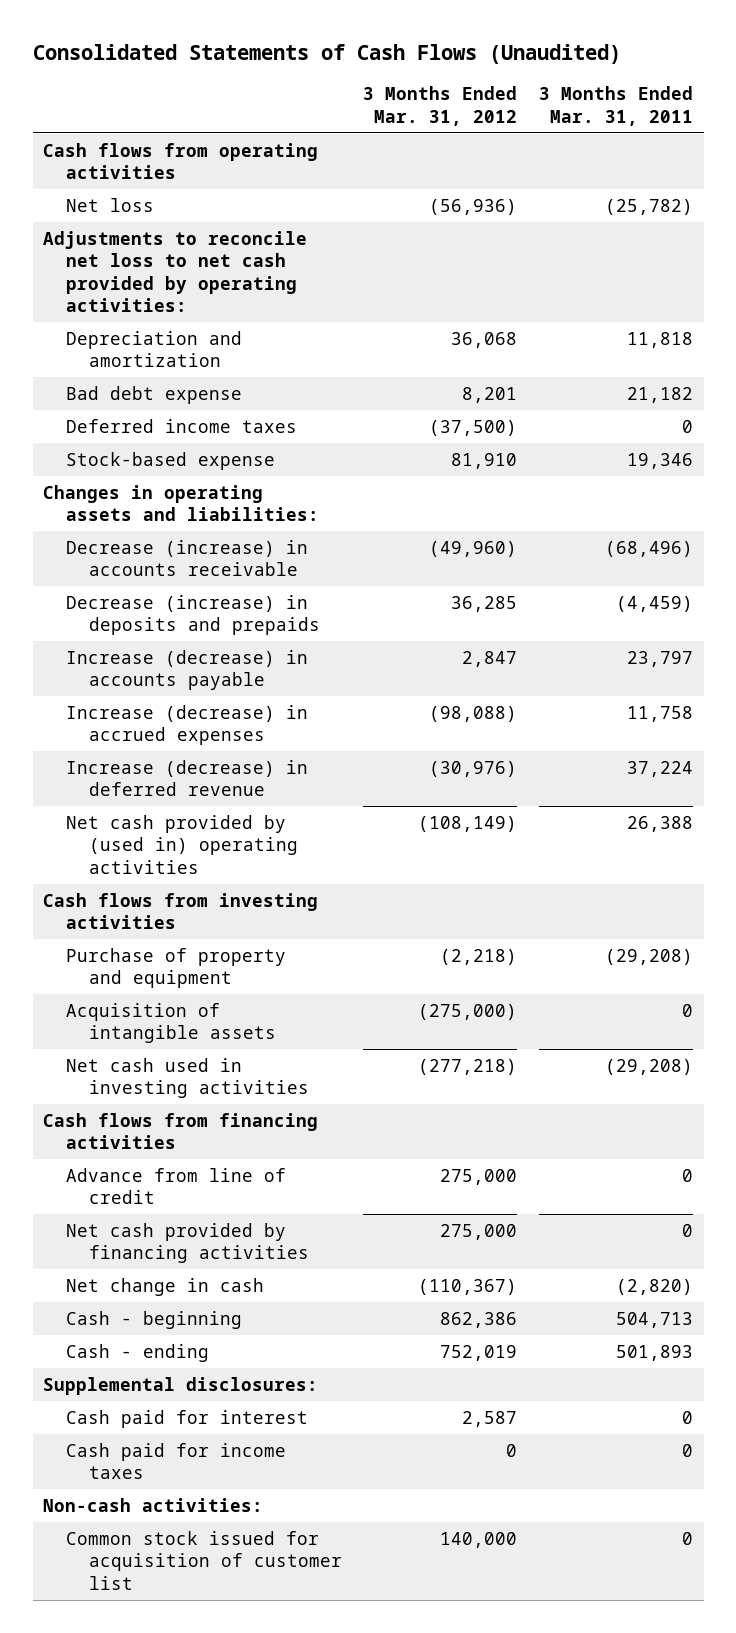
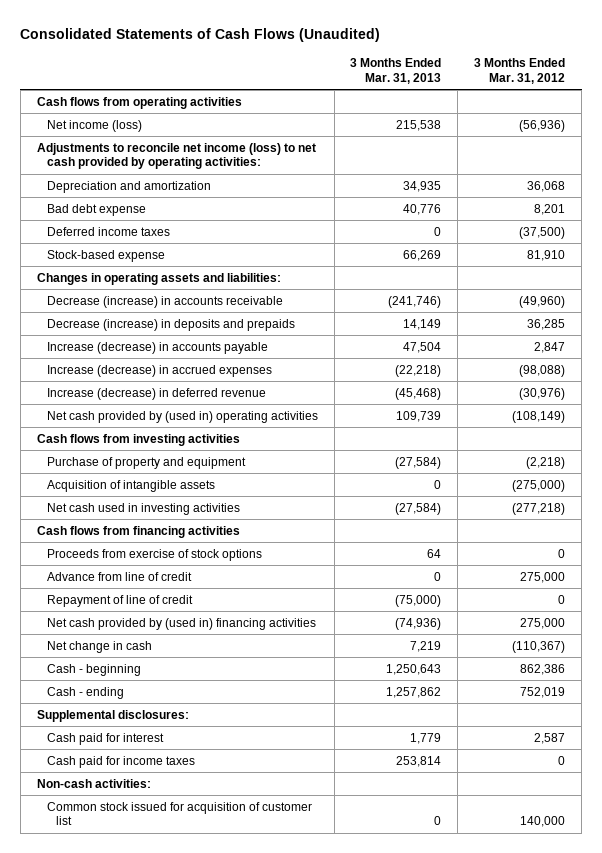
[539,86,694,126] 3 Months Ended Mar. 31, 2011 -> none
none -> [350,58,442,84] 3 Months Ended Mar. 31, 2013
[66,197,155,212] Net loss -> [46,119,142,132] Net income (loss)
[43,230,308,313] Adjustments to reconcile net loss to net cash provided by operating activities: -> [36,142,316,170] Adjustments to reconcile net income (loss) to net cash provided by operating activities:
none -> [46,548,262,561] Proceeds from exercise of stock options
none -> [46,594,193,607] Repayment of line of credit
[66,1222,309,1264] Net cash provided by financing activities -> [46,617,316,630] Net cash provided by (used in) financing activities

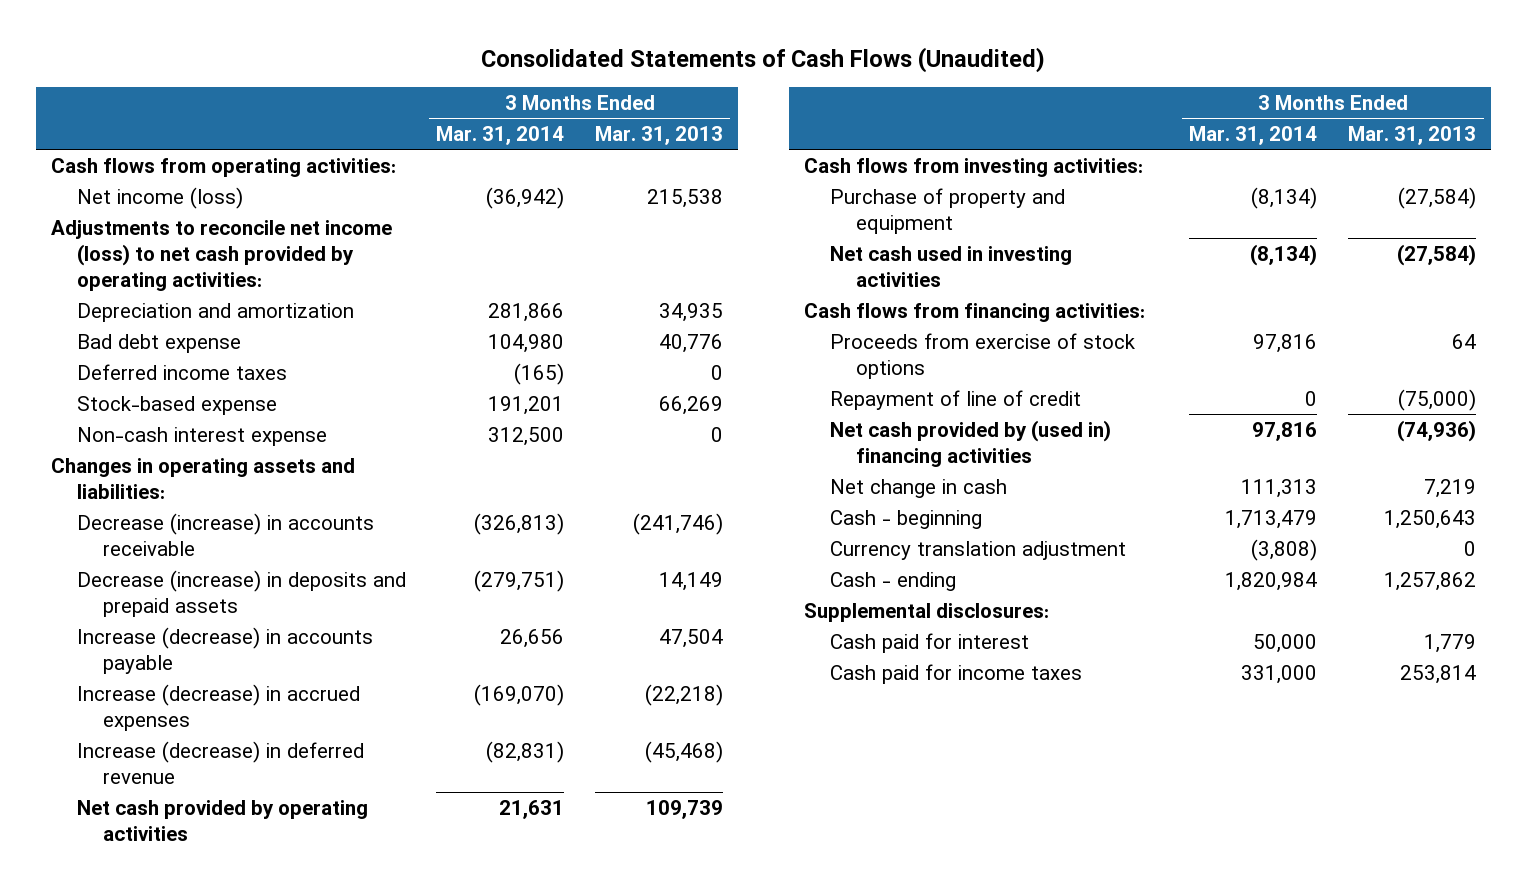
[474,58,566,84] 3 Months Ended Mar. 31, 2012 -> none
none -> [436,125,565,145] Mar. 31, 2014
[36,96,242,109] Cash flows from operating activities -> [50,157,396,177] Cash flows from operating activities:
none -> [76,426,327,446] Non-cash interest expense
[46,318,295,331] Decrease (increase) in deposits and prepaids -> [76,569,406,617] Decrease (increase) in deposits and prepaid assets
[46,410,318,423] Net cash provided by (used in) operating activities -> [76,799,368,841] Net cash provided by operating activities
[36,433,240,446] Cash flows from investing activities -> [803,157,1143,177] Cash flows from investing activities:
[46,479,215,492] Acquisition of intangible assets -> none
[36,525,240,538] Cash flows from financing activities -> [803,302,1145,322] Cash flows from financing activities:
[46,571,192,581] Advance from line of credit -> none
none -> [829,540,1126,560] Currency translation adjustment
[36,778,151,788] Non-cash activities: -> none
[46,801,312,826] Common stock issued for acquisition of customer list -> none

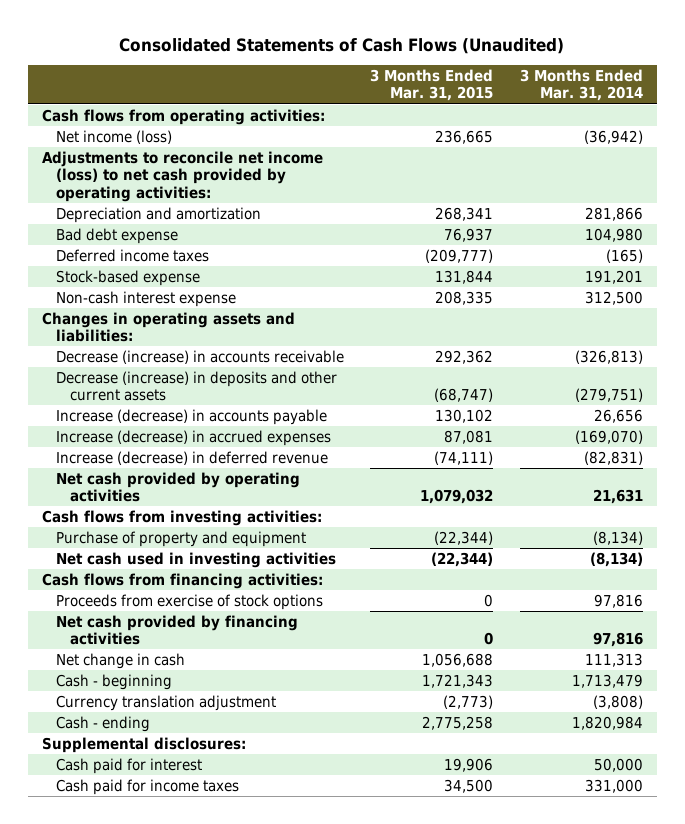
[594,125,723,145] Mar. 31, 2013 -> none
none -> [370,69,494,102] 3 Months Ended Mar. 31, 2015
[76,569,406,617] Decrease (increase) in deposits and prepaid assets -> [55,370,337,402] Decrease (increase) in deposits and other current assets
[829,389,1081,410] Repayment of line of credit -> none
[829,419,1111,467] Net cash provided by (used in) financing activities -> [55,614,298,646] Net cash provided by financing activities

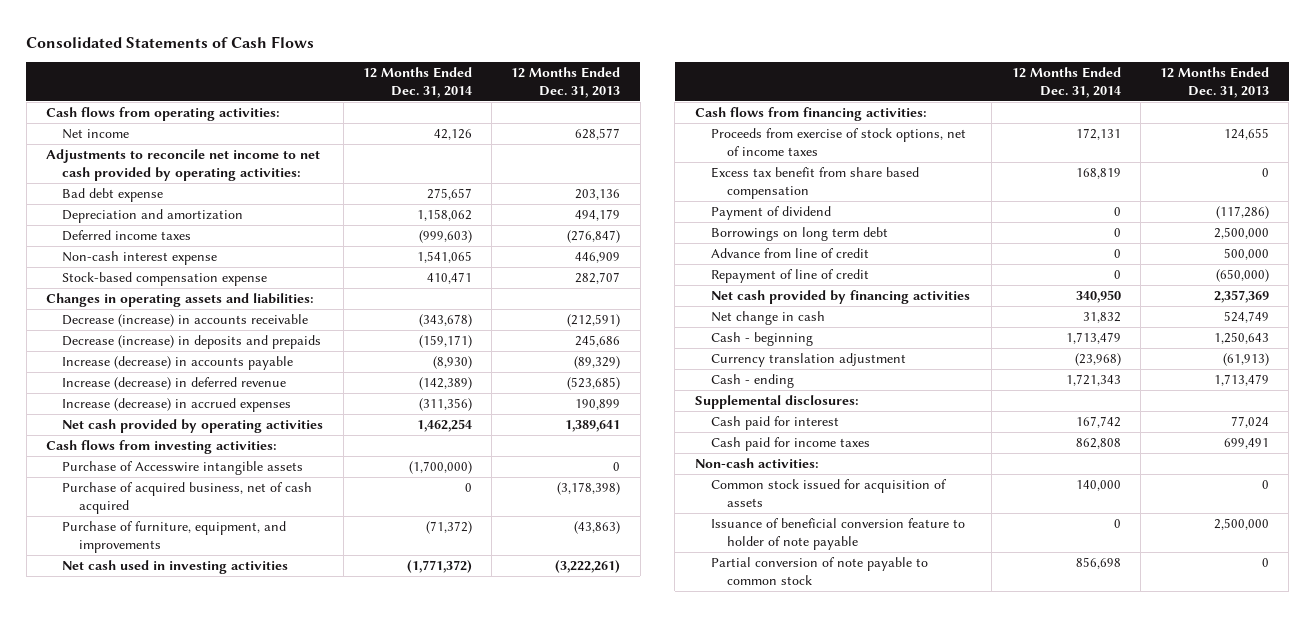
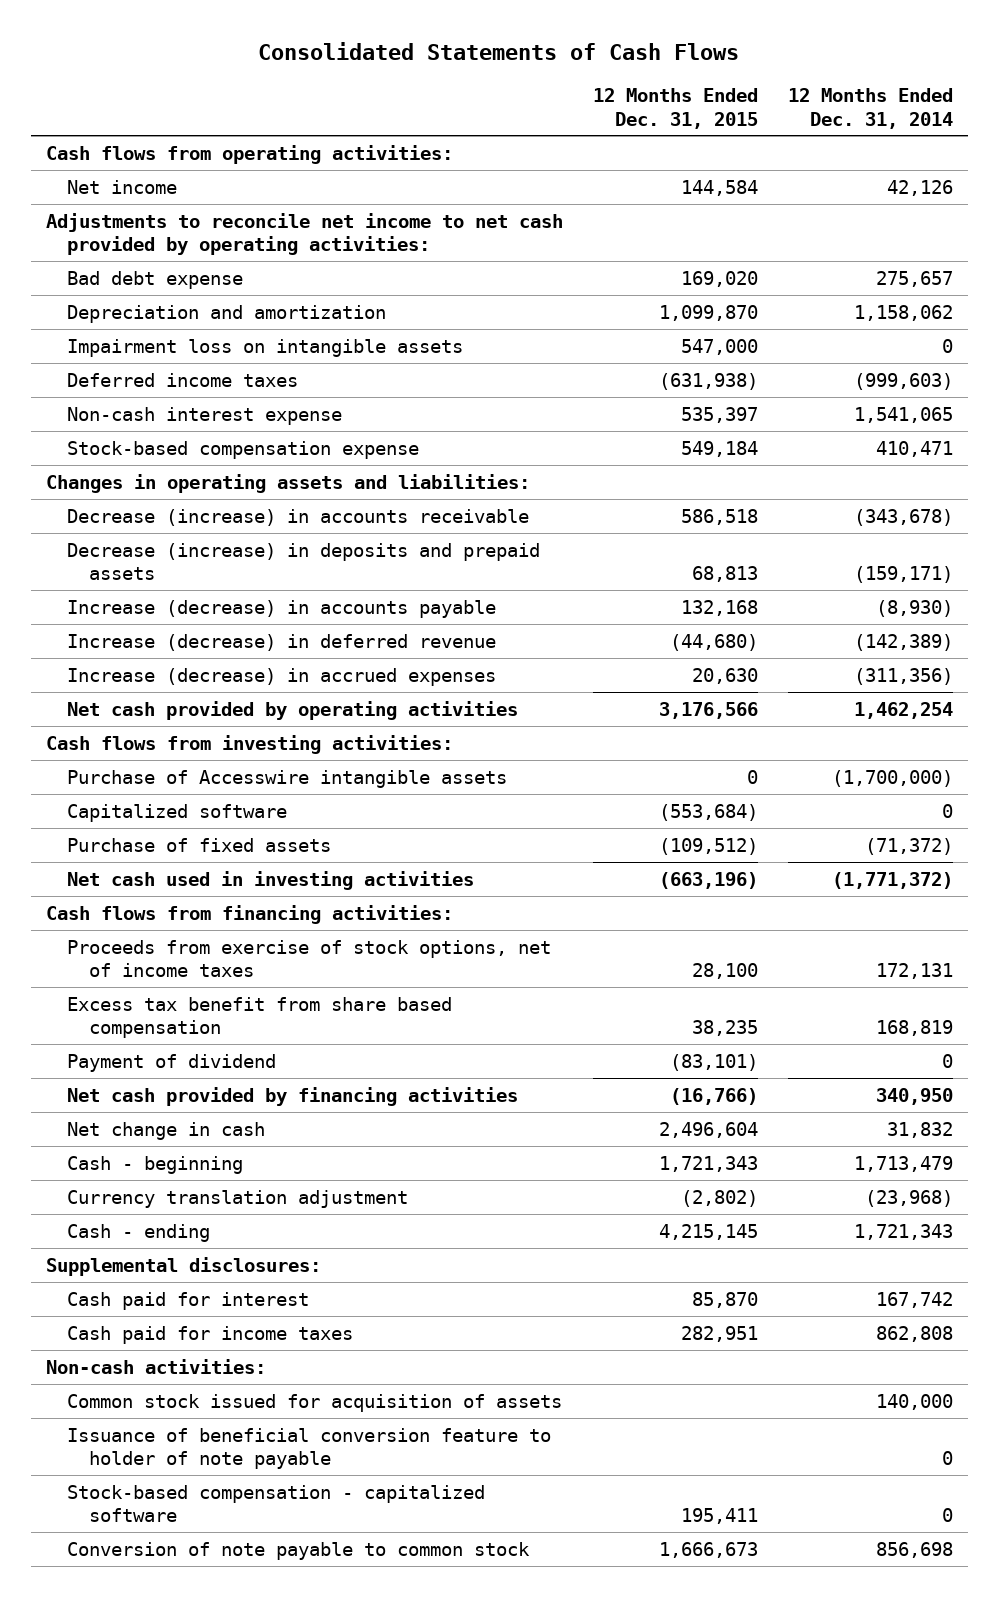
[511,67,621,98] 12 Months Ended Dec. 31, 2013 -> none
none -> [592,88,758,129] 12 Months Ended Dec. 31, 2015
none -> [67,338,464,357] Impairment loss on intangible assets
[62,335,322,350] Decrease (increase) in deposits and prepaids -> [67,542,541,580] Decrease (increase) in deposits and prepaid assets
[62,482,313,514] Purchase of acquired business, net of cash acquired -> none
none -> [67,803,288,822] Capitalized software
[62,521,287,553] Purchase of furniture, equipment, and improvements -> [67,837,332,852] Purchase of fixed assets
[711,227,889,242] Borrowings on long term debt -> none
[711,248,870,259] Advance from line of credit -> none
[711,269,870,284] Repayment of line of credit -> none
none -> [67,1484,486,1522] Stock-based compensation - capitalized software
[711,557,929,585] Partial conversion of note payable to common stock -> [67,1541,531,1560] Conversion of note payable to common stock

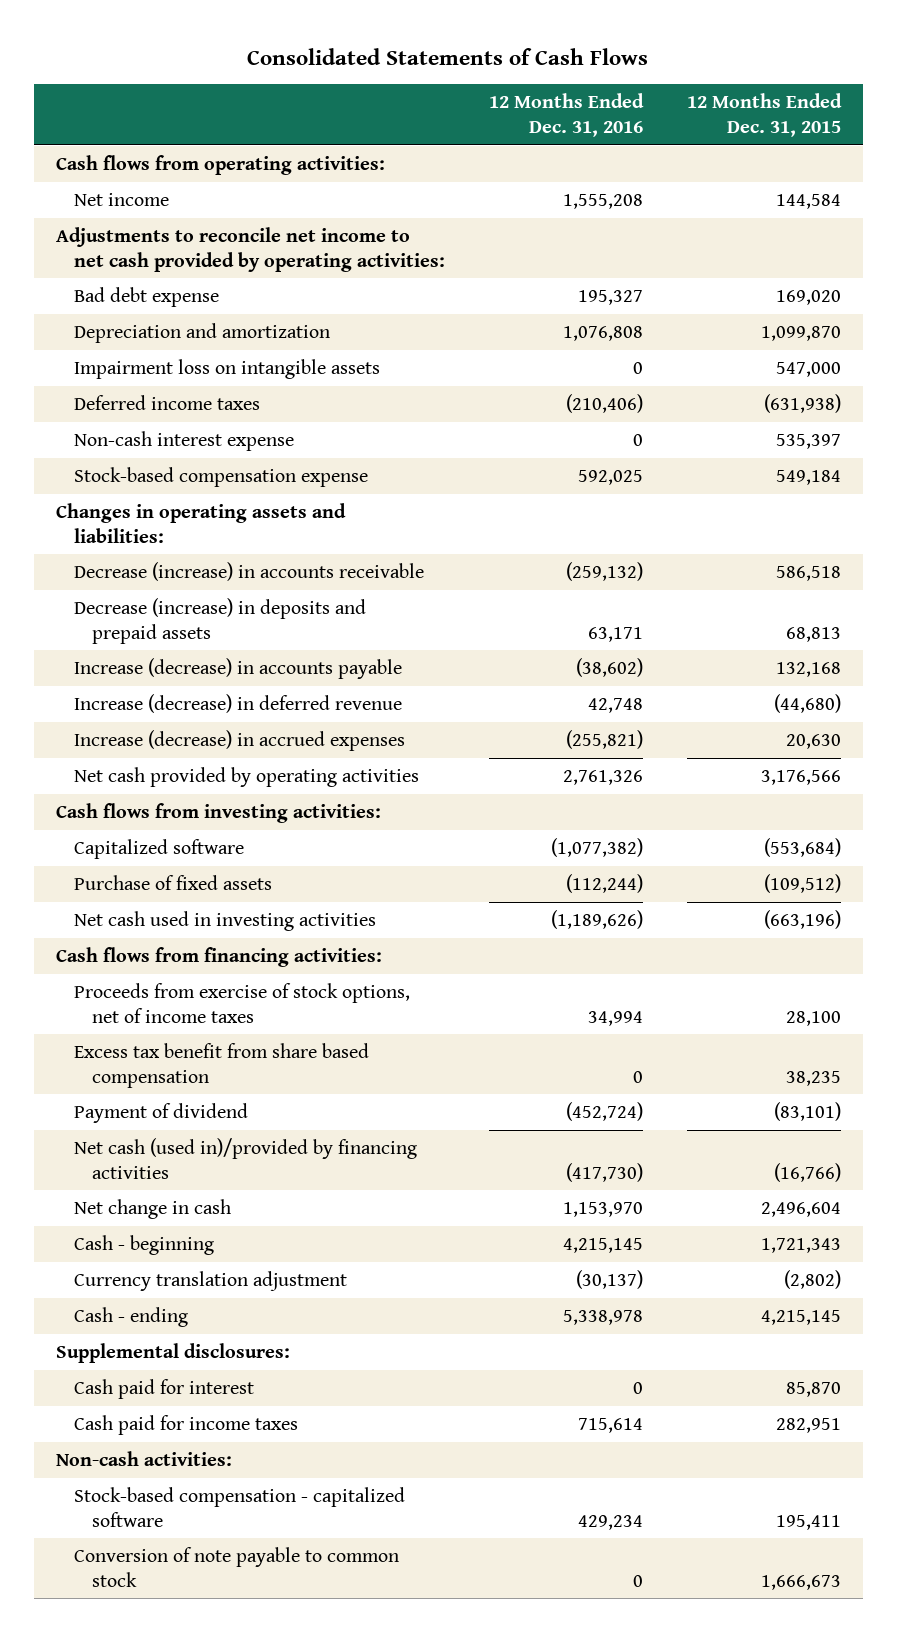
[787,88,953,129] 12 Months Ended Dec. 31, 2014 -> none
none -> [488,93,644,138] 12 Months Ended Dec. 31, 2016
[67,769,508,788] Purchase of Accesswire intangible assets -> none
[67,1086,519,1106] Net cash provided by financing activities -> [73,1138,417,1179] Net cash (used in)/provided by financing activities
[67,1393,563,1412] Common stock issued for acquisition of assets -> none
[67,1427,552,1469] Issuance of beneficial conversion feature to holder of note payable -> none

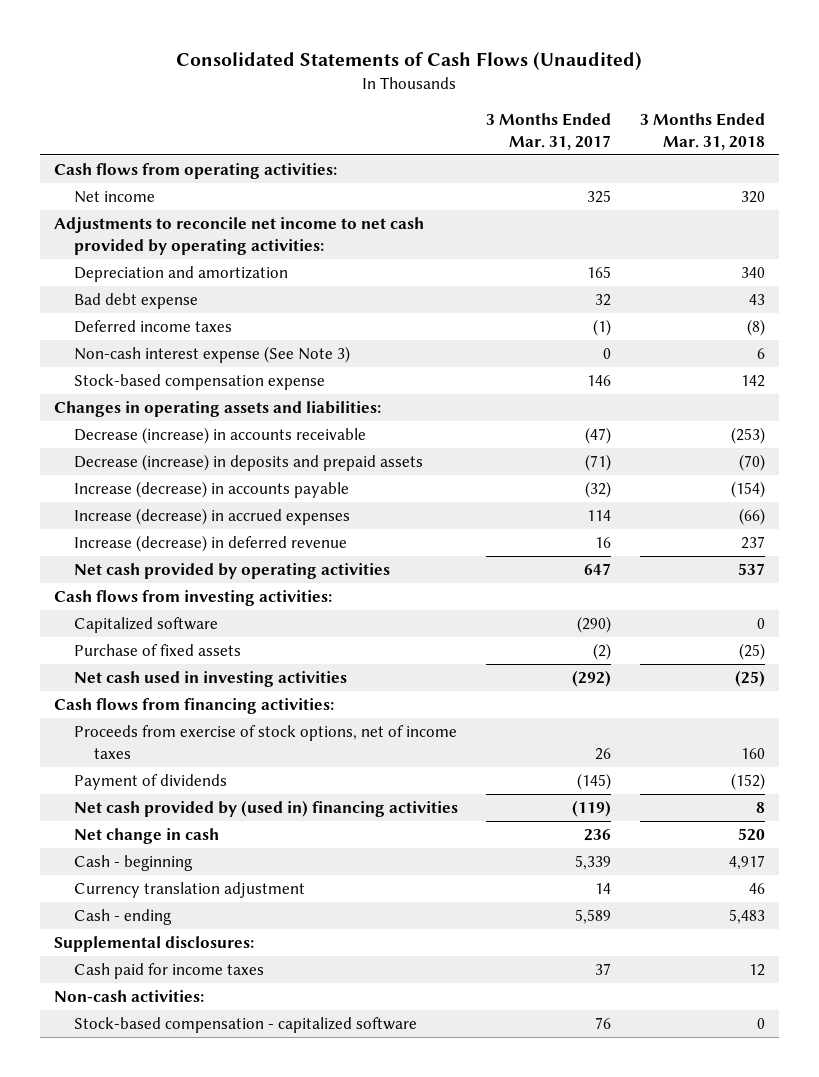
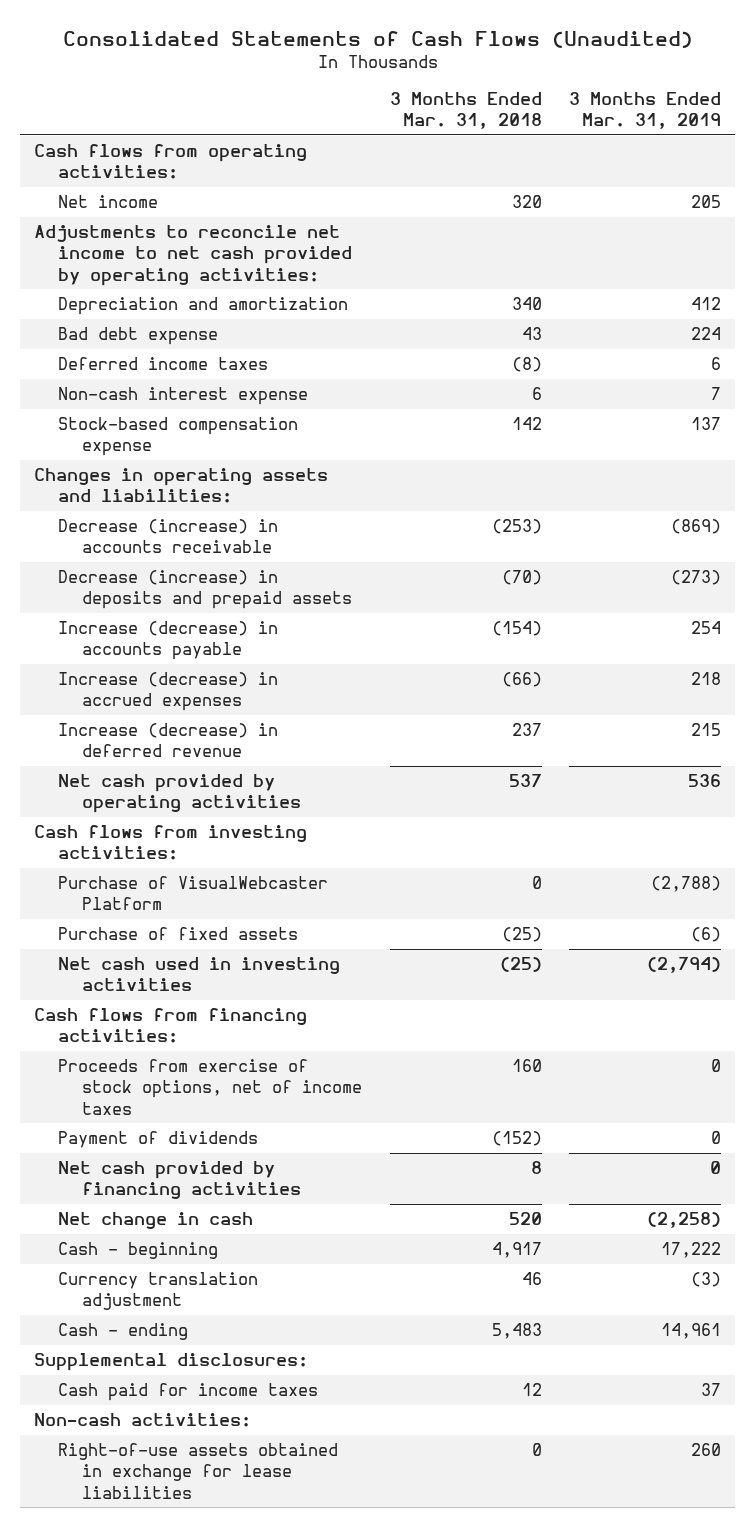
[486,113,612,150] 3 Months Ended Mar. 31, 2017 -> none
none -> [569,92,722,130] 3 Months Ended Mar. 31, 2019
[73,346,350,364] Non-cash interest expense (See Note 3) -> [58,386,309,405] Non-cash interest expense
[73,617,218,634] Capitalized software -> none
none -> [58,875,329,911] Purchase of VisualWebcaster Platform
[73,800,458,818] Net cash provided by (used in) financing activities -> [58,1160,302,1200] Net cash provided by financing activities
[73,1017,417,1034] Stock-based compensation - capitalized software -> none
none -> [58,1442,339,1499] Right-of-use assets obtained in exchange for lease liabilities

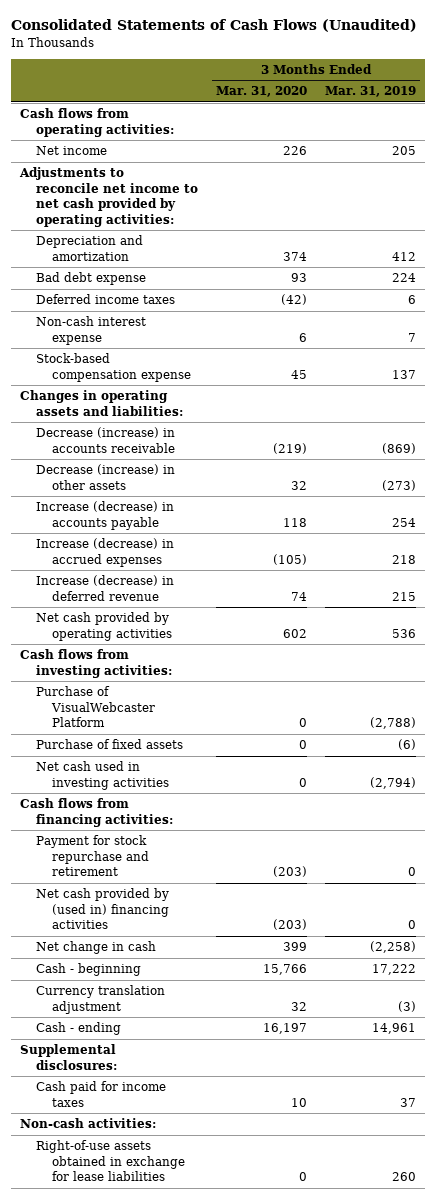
[389,92,542,130] 3 Months Ended Mar. 31, 2018 -> none
none -> [216,86,308,98] Mar. 31, 2020
[58,569,353,610] Decrease (increase) in deposits and prepaid assets -> [36,464,176,490] Decrease (increase) in other assets
[58,1058,363,1115] Proceeds from exercise of stock options, net of income taxes -> none
[58,1130,259,1148] Payment of dividends -> none
none -> [36,835,150,877] Payment for stock repurchase and retirement
[58,1160,302,1200] Net cash provided by financing activities -> [36,888,170,930] Net cash provided by (used in) financing activities

